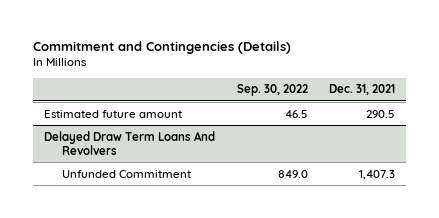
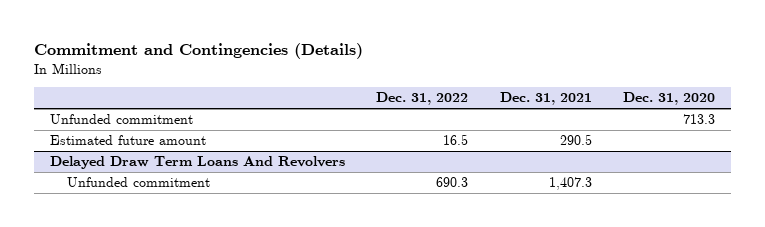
[236,84,308,97] Sep. 30, 2022 -> none
none -> [376,92,469,106] Dec. 31, 2022
none -> [623,92,716,106] Dec. 31, 2020
none -> [49,114,193,125] Unfunded commitment
[61,169,191,178] Unfunded Commitment -> [67,177,211,188] Unfunded commitment

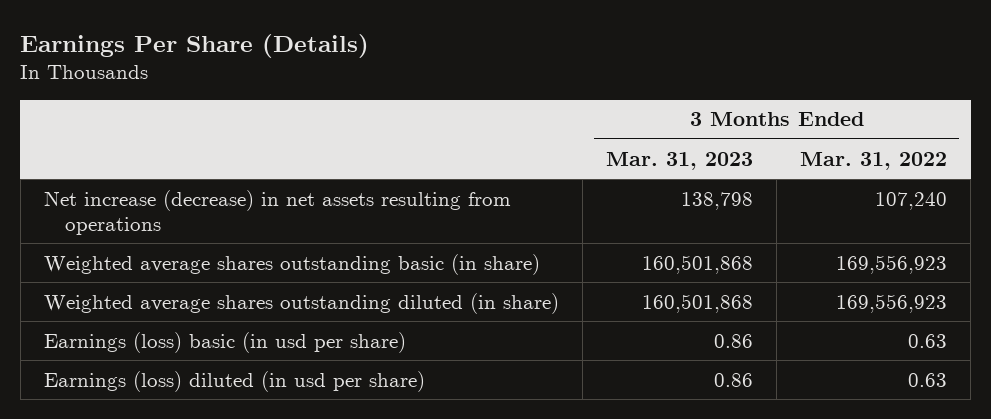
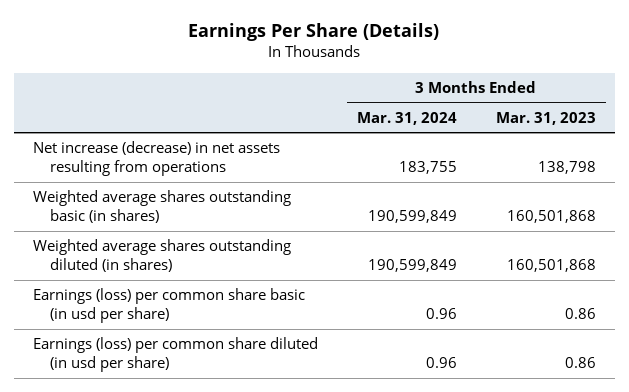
[800,151,948,170] Mar. 31, 2022 -> none
none -> [356,111,457,125] Mar. 31, 2024
[43,253,540,275] Weighted average shares outstanding basic (in share) -> [33,190,292,224] Weighted average shares outstanding basic (in shares)
[43,292,559,314] Weighted average shares outstanding diluted (in share) -> [33,239,292,273] Weighted average shares outstanding diluted (in shares)
[43,331,406,353] Earnings (loss) basic (in usd per share) -> [33,288,306,324] Earnings (loss) per common share basic (in usd per share)
[43,370,425,392] Earnings (loss) diluted (in usd per share) -> [33,337,319,373] Earnings (loss) per common share diluted (in usd per share)

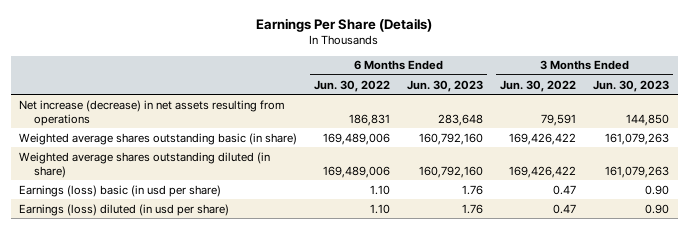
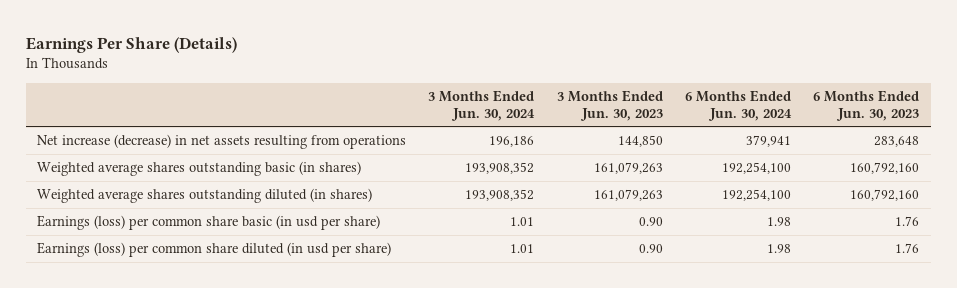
[314,79,391,92] Jun. 30, 2022 -> none
[500,79,577,92] Jun. 30, 2022 -> none
none -> [428,89,536,121] 3 Months Ended Jun. 30, 2024
none -> [685,89,793,121] 6 Months Ended Jun. 30, 2024
[19,132,298,145] Weighted average shares outstanding basic (in share) -> [37,161,362,177] Weighted average shares outstanding basic (in shares)
[19,151,271,178] Weighted average shares outstanding diluted (in share) -> [37,188,373,204] Weighted average shares outstanding diluted (in shares)
[19,184,222,197] Earnings (loss) basic (in usd per share) -> [37,215,381,231] Earnings (loss) per common share basic (in usd per share)
[19,203,230,216] Earnings (loss) diluted (in usd per share) -> [37,242,392,258] Earnings (loss) per common share diluted (in usd per share)

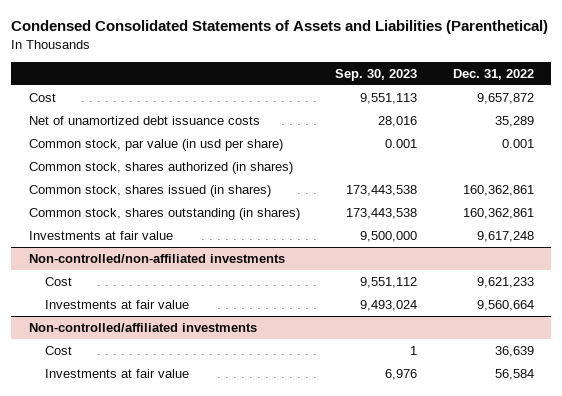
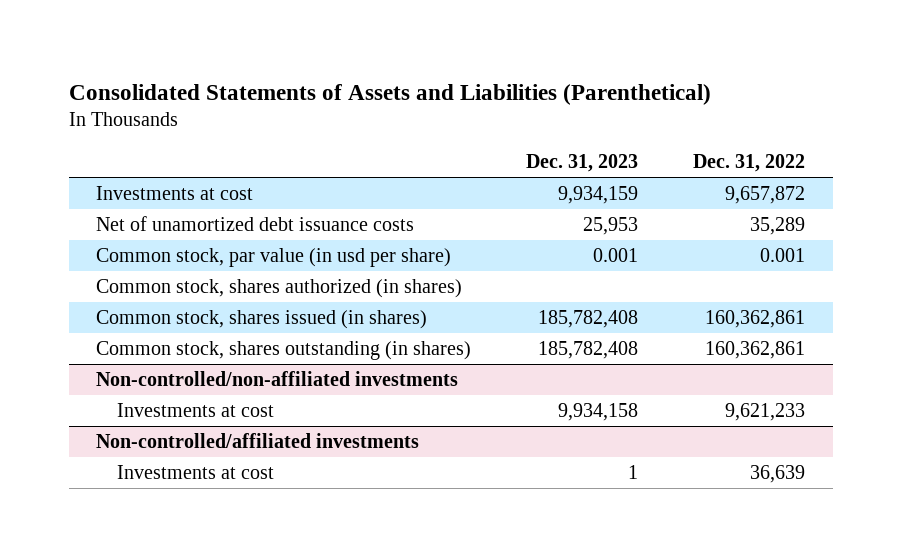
[10,20,548,35] Condensed Consolidated Statements of Assets and Liabilities (Parenthetical) -> [68,83,711,105] Consolidated Statements of Assets and Liabilities (Parenthetical)
[335,68,418,81] Sep. 30, 2023 -> none
none -> [526,154,639,173] Dec. 31, 2023
[28,93,56,103] Cost -> [96,186,254,201] Investments at cost
[28,231,173,241] Investments at fair value -> none
[45,300,190,310] Investments at fair value -> none
[45,277,73,287] Cost -> [116,403,274,418] Investments at cost
[45,369,190,379] Investments at fair value -> none
[45,346,73,356] Cost -> [116,465,274,480] Investments at cost

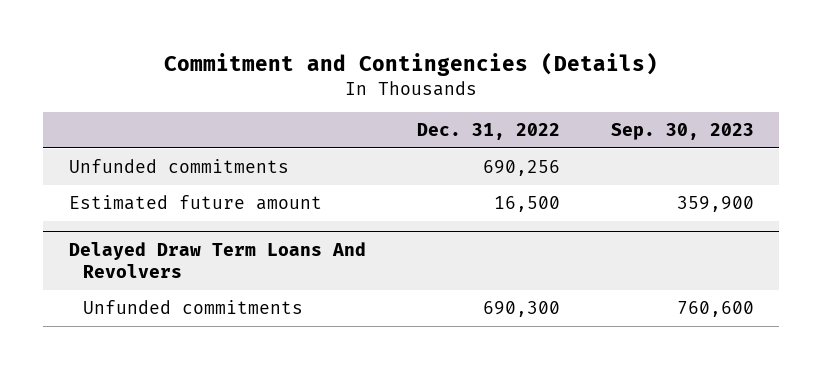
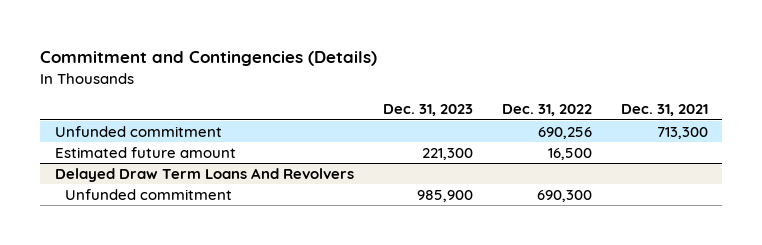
[610,123,754,141] Sep. 30, 2023 -> none
none -> [382,104,473,117] Dec. 31, 2023
none -> [620,104,708,117] Dec. 31, 2021
[68,159,289,174] Unfunded commitments -> [54,125,222,137] Unfunded commitment
[82,300,303,315] Unfunded commitments -> [65,188,233,200] Unfunded commitment

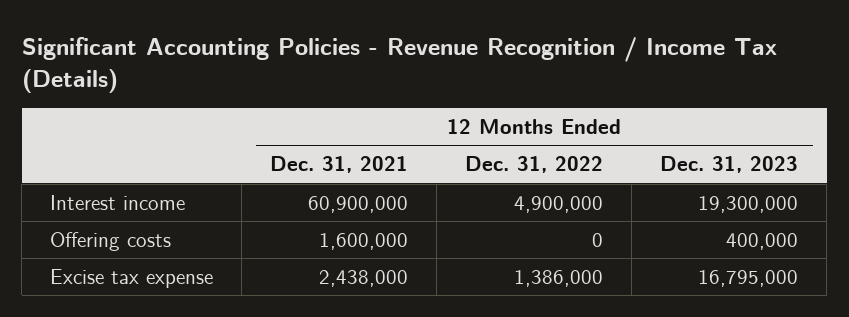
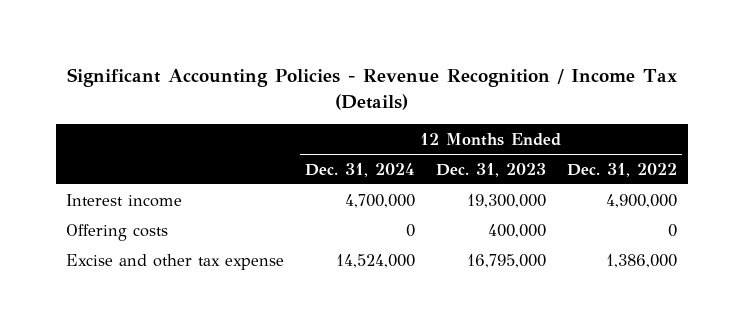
[270,156,409,174] Dec. 31, 2021 -> none
none -> [305,162,416,177] Dec. 31, 2024
[50,268,214,288] Excise tax expense -> [66,253,285,270] Excise and other tax expense

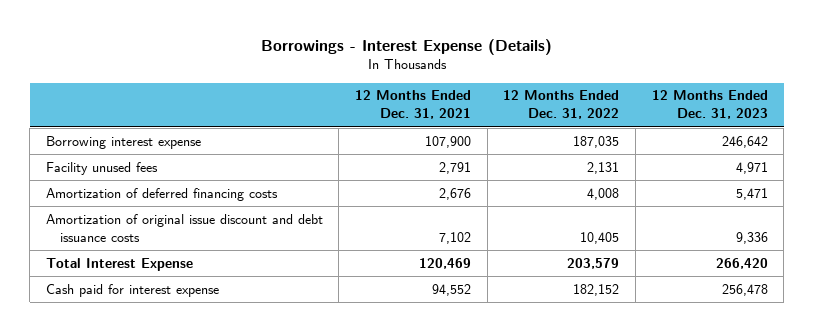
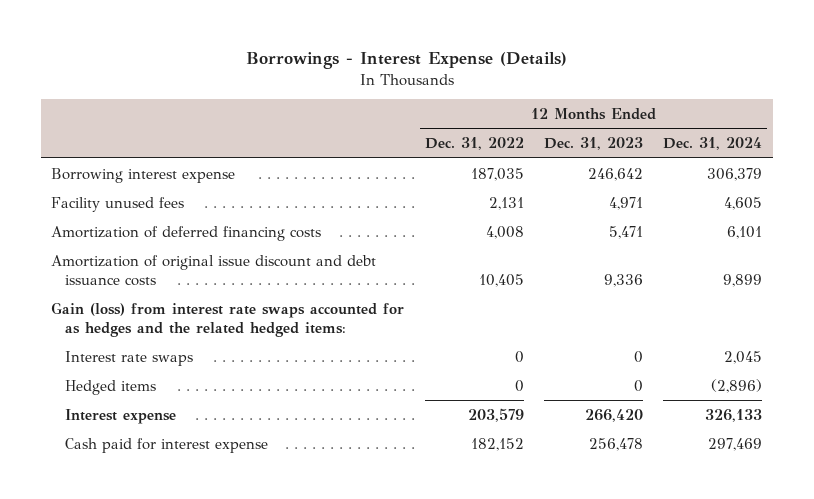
[355,90,472,120] 12 Months Ended Dec. 31, 2021 -> none
none -> [663,137,763,151] Dec. 31, 2024
none -> [51,301,405,337] Gain (loss) from interest rate swaps accounted for as hedges and the related hedged items:
none -> [64,350,193,366] Interest rate swaps
none -> [64,379,156,395] Hedged items
[45,257,193,271] Total Interest Expense -> [64,408,176,424] Interest expense

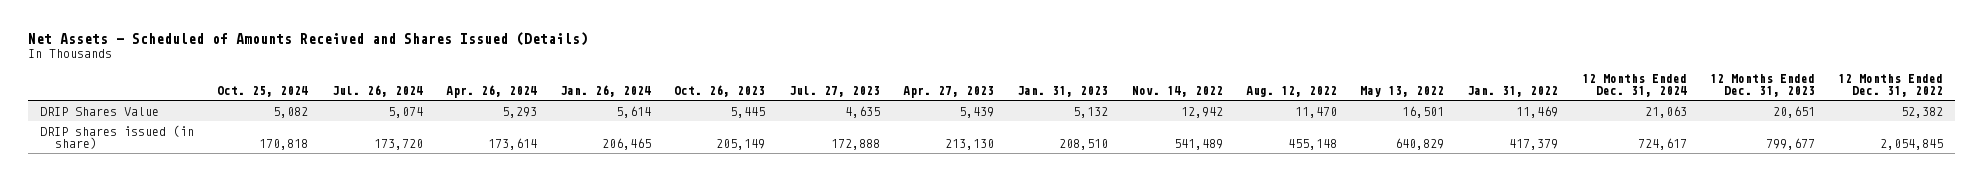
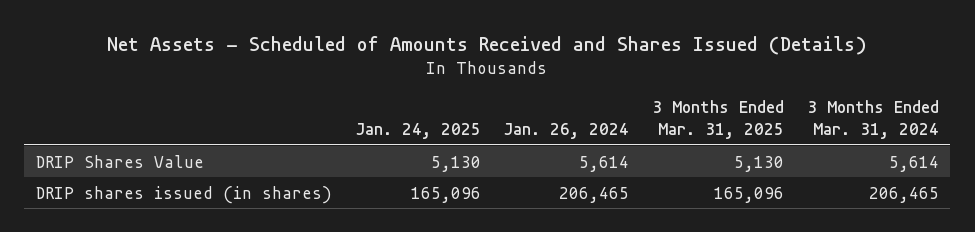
[217,85,309,97] Oct. 25, 2024 -> none
[331,84,423,97] Jul. 26, 2024 -> none
[445,84,537,98] Apr. 26, 2024 -> none
[674,84,766,97] Oct. 26, 2023 -> none
[788,85,880,97] Jul. 27, 2023 -> none
[902,85,994,98] Apr. 27, 2023 -> none
[1017,85,1109,97] Jan. 31, 2023 -> none
[1131,85,1223,97] Nov. 14, 2022 -> none
[1245,85,1337,97] Aug. 12, 2022 -> none
[1360,85,1445,97] May 13, 2022 -> none
[1467,85,1559,97] Jan. 31, 2022 -> none
[1581,73,1687,97] 12 Months Ended Dec. 31, 2024 -> none
[1709,73,1815,97] 12 Months Ended Dec. 31, 2023 -> none
[1838,73,1944,97] 12 Months Ended Dec. 31, 2022 -> none
none -> [354,122,481,139] Jan. 24, 2025
none -> [652,100,785,139] 3 Months Ended Mar. 31, 2025
none -> [806,100,939,139] 3 Months Ended Mar. 31, 2024
[39,124,194,150] DRIP shares issued (in share) -> [35,185,332,204] DRIP shares issued (in shares)

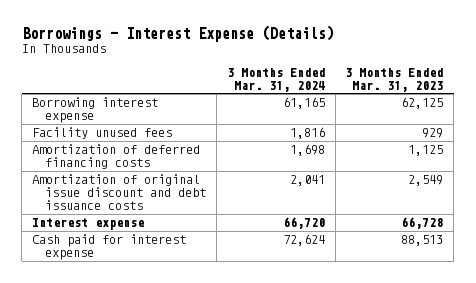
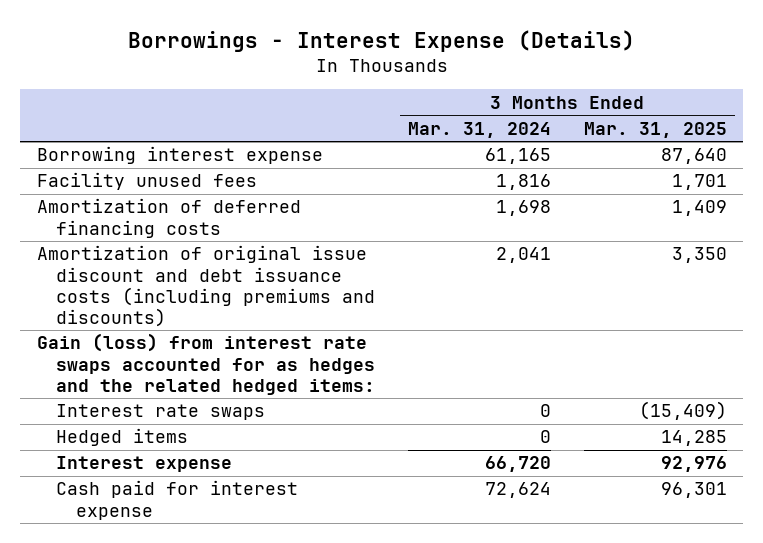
[345,68,444,92] 3 Months Ended Mar. 31, 2023 -> none
none -> [583,121,727,138] Mar. 31, 2025
[32,174,207,210] Amortization of original issue discount and debt issuance costs -> [36,245,376,327] Amortization of original issue discount and debt issuance costs (including premiums and discounts)
none -> [36,333,376,395] Gain (loss) from interest rate swaps accounted for as hedges and the related hedged items:
none -> [56,404,266,421] Interest rate swaps
none -> [56,428,189,447] Hedged items

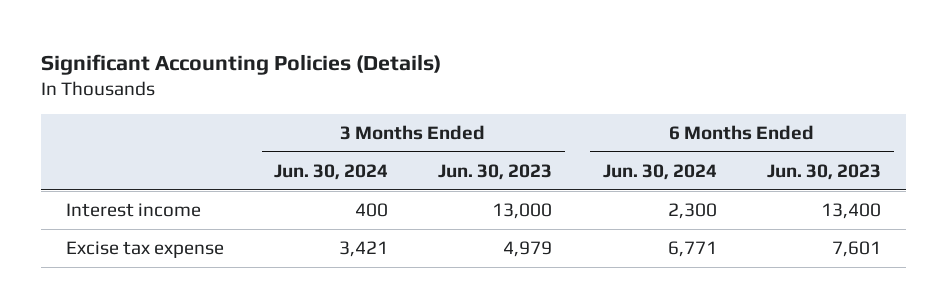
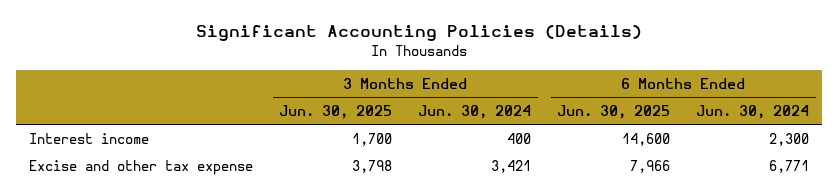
[438,163,553,180] Jun. 30, 2023 -> none
[766,163,881,180] Jun. 30, 2023 -> none
none -> [279,104,393,119] Jun. 30, 2025
none -> [557,104,671,119] Jun. 30, 2025
[65,240,224,258] Excise tax expense -> [29,159,254,175] Excise and other tax expense

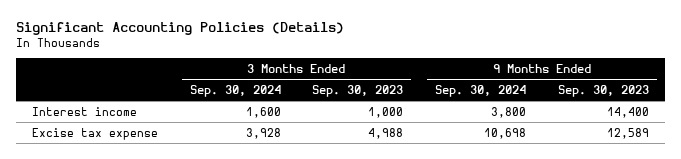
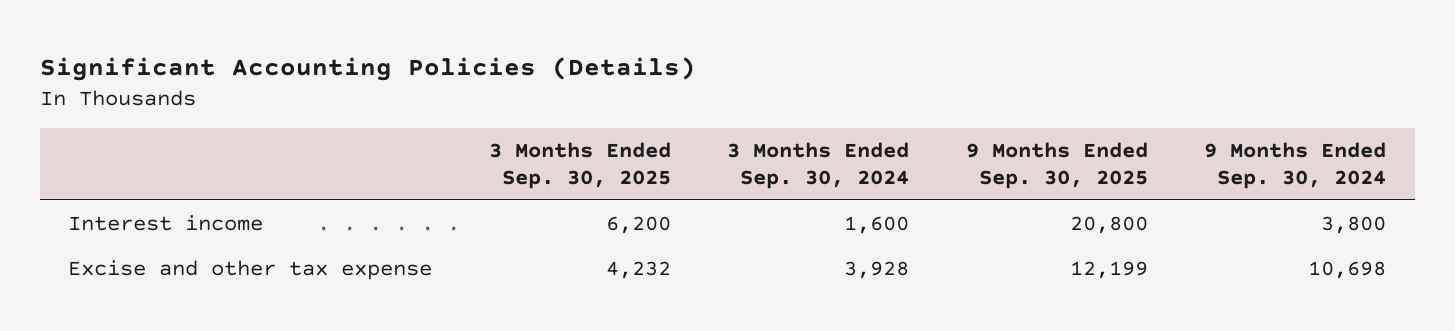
[312,84,404,97] Sep. 30, 2023 -> none
[558,84,650,97] Sep. 30, 2023 -> none
none -> [488,141,671,190] 3 Months Ended Sep. 30, 2025
none -> [965,141,1148,190] 9 Months Ended Sep. 30, 2025
[31,127,158,140] Excise tax expense -> [68,259,433,280] Excise and other tax expense

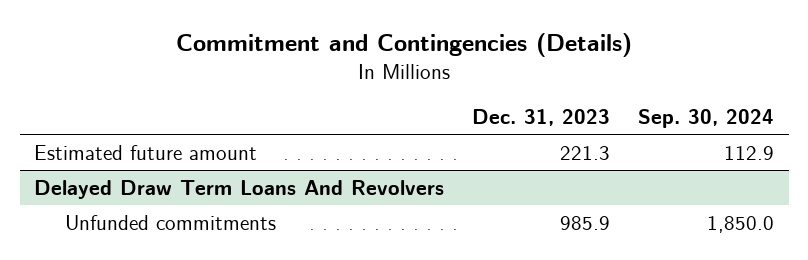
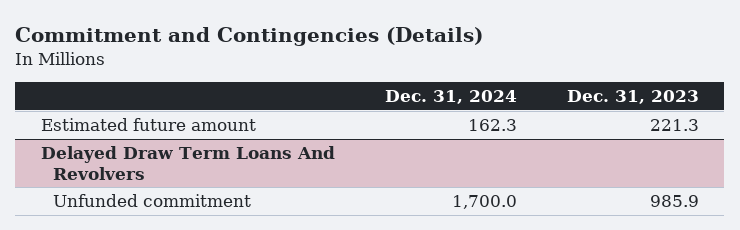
[638,108,775,128] Sep. 30, 2024 -> none
none -> [384,90,517,105] Dec. 31, 2024
[65,214,277,230] Unfunded commitments -> [52,194,251,208] Unfunded commitment

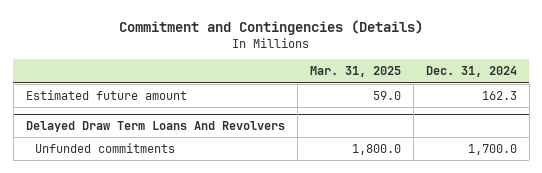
[567,90,700,105] Dec. 31, 2023 -> none
none -> [309,66,401,78] Mar. 31, 2025
[52,194,251,208] Unfunded commitment -> [35,143,176,154] Unfunded commitments

